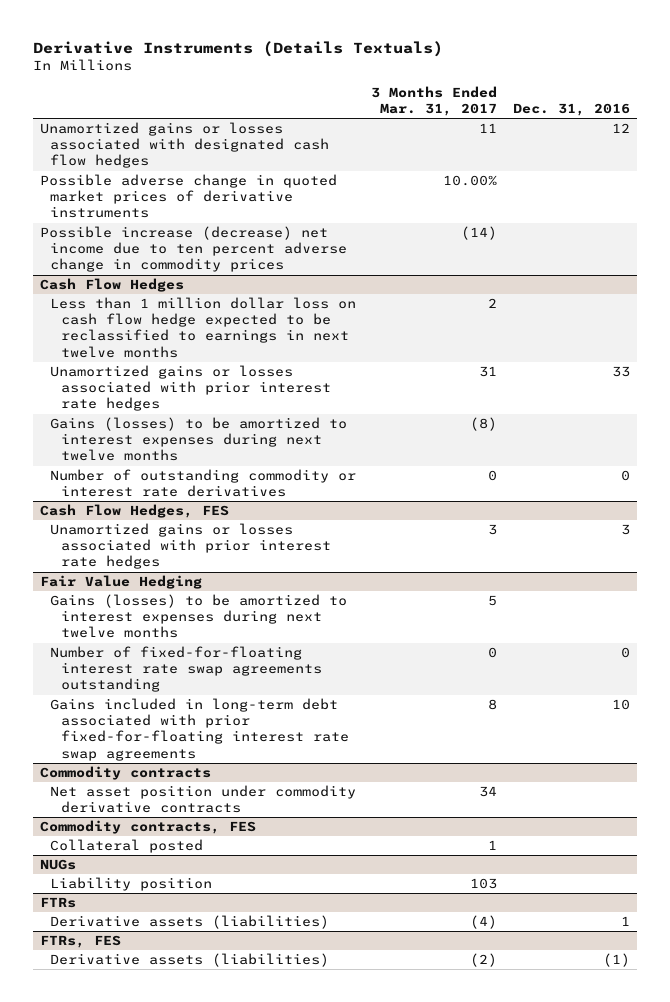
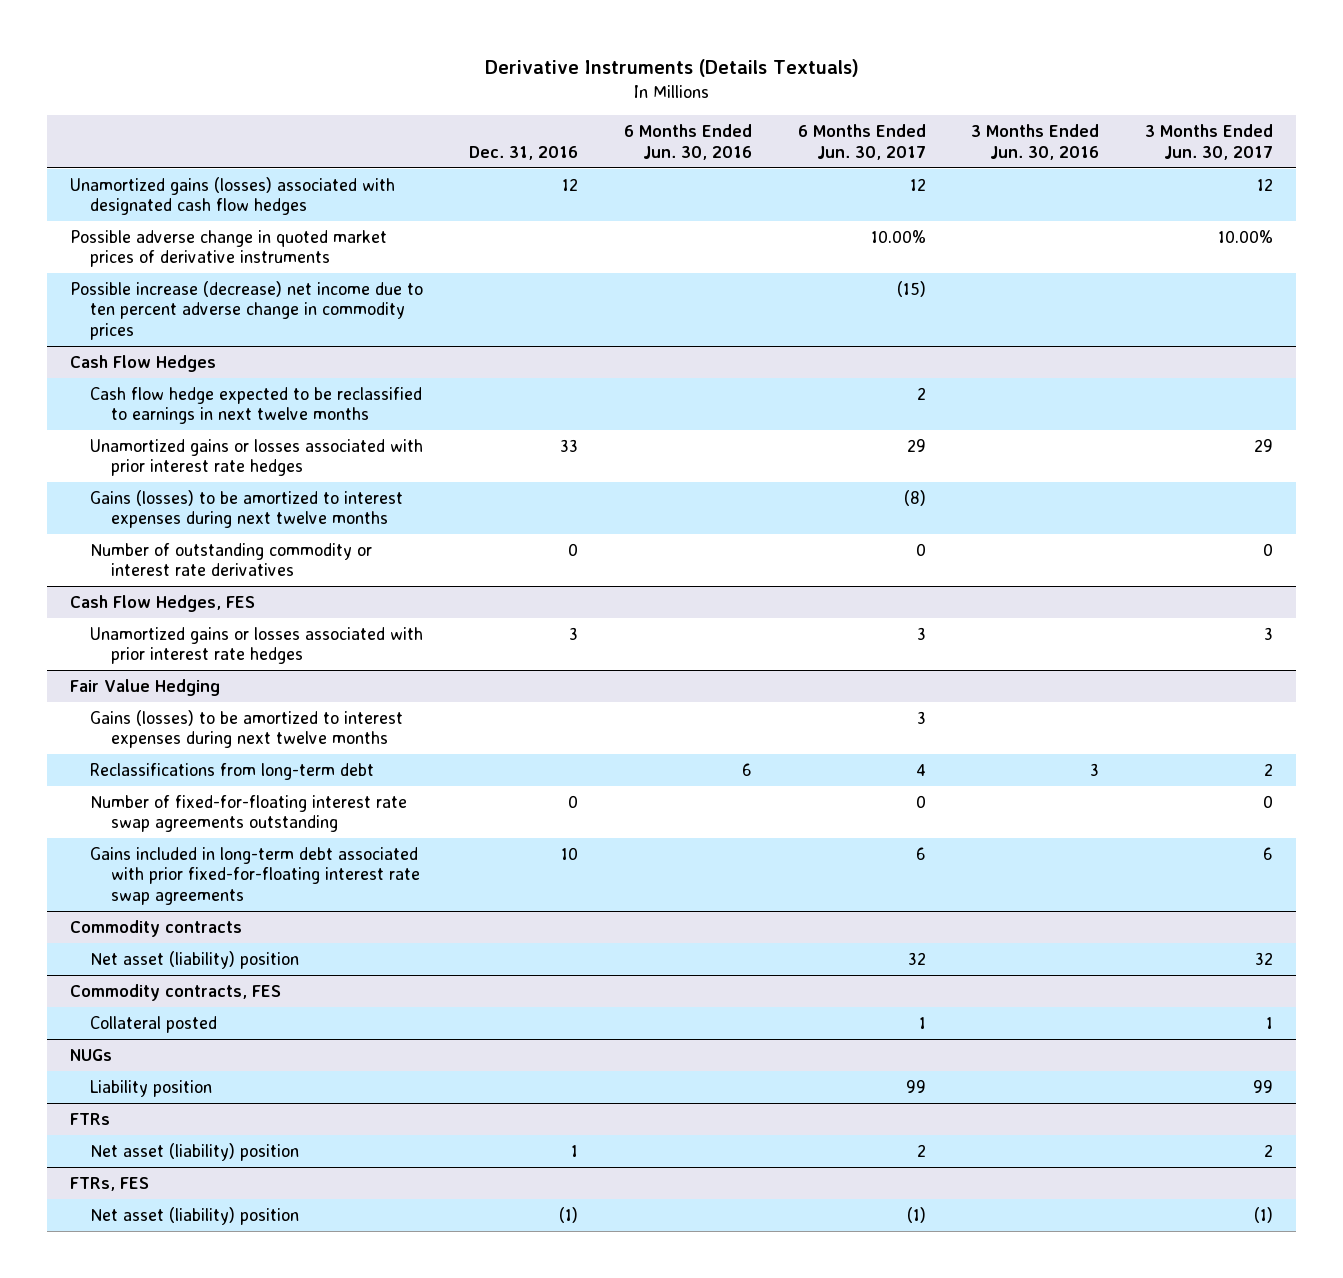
[371,85,498,117] 3 Months Ended Mar. 31, 2017 -> none
none -> [623,124,752,160] 6 Months Ended Jun. 30, 2016
none -> [797,124,926,160] 6 Months Ended Jun. 30, 2017
none -> [971,124,1100,160] 3 Months Ended Jun. 30, 2016
none -> [1145,124,1274,160] 3 Months Ended Jun. 30, 2017
[40,122,330,169] Unamortized gains or losses associated with designated cash flow hedges -> [70,176,396,216] Unamortized gains (losses) associated with designated cash flow hedges
[50,297,357,358] Less than 1 million dollar loss on cash flow hedge expected to be reclassified to earnings in next twelve months -> [90,386,423,425] Cash flow hedge expected to be reclassified to earnings in next twelve months
none -> [90,762,375,780] Reclassifications from long-term debt
[50,785,357,814] Net asset position under commodity derivative contracts -> none
none -> [90,950,300,969] Net asset (liability) position
[50,915,330,930] Derivative assets (liabilities) -> [90,1142,300,1161] Net asset (liability) position
[50,953,330,968] Derivative assets (liabilities) -> [90,1206,300,1225] Net asset (liability) position

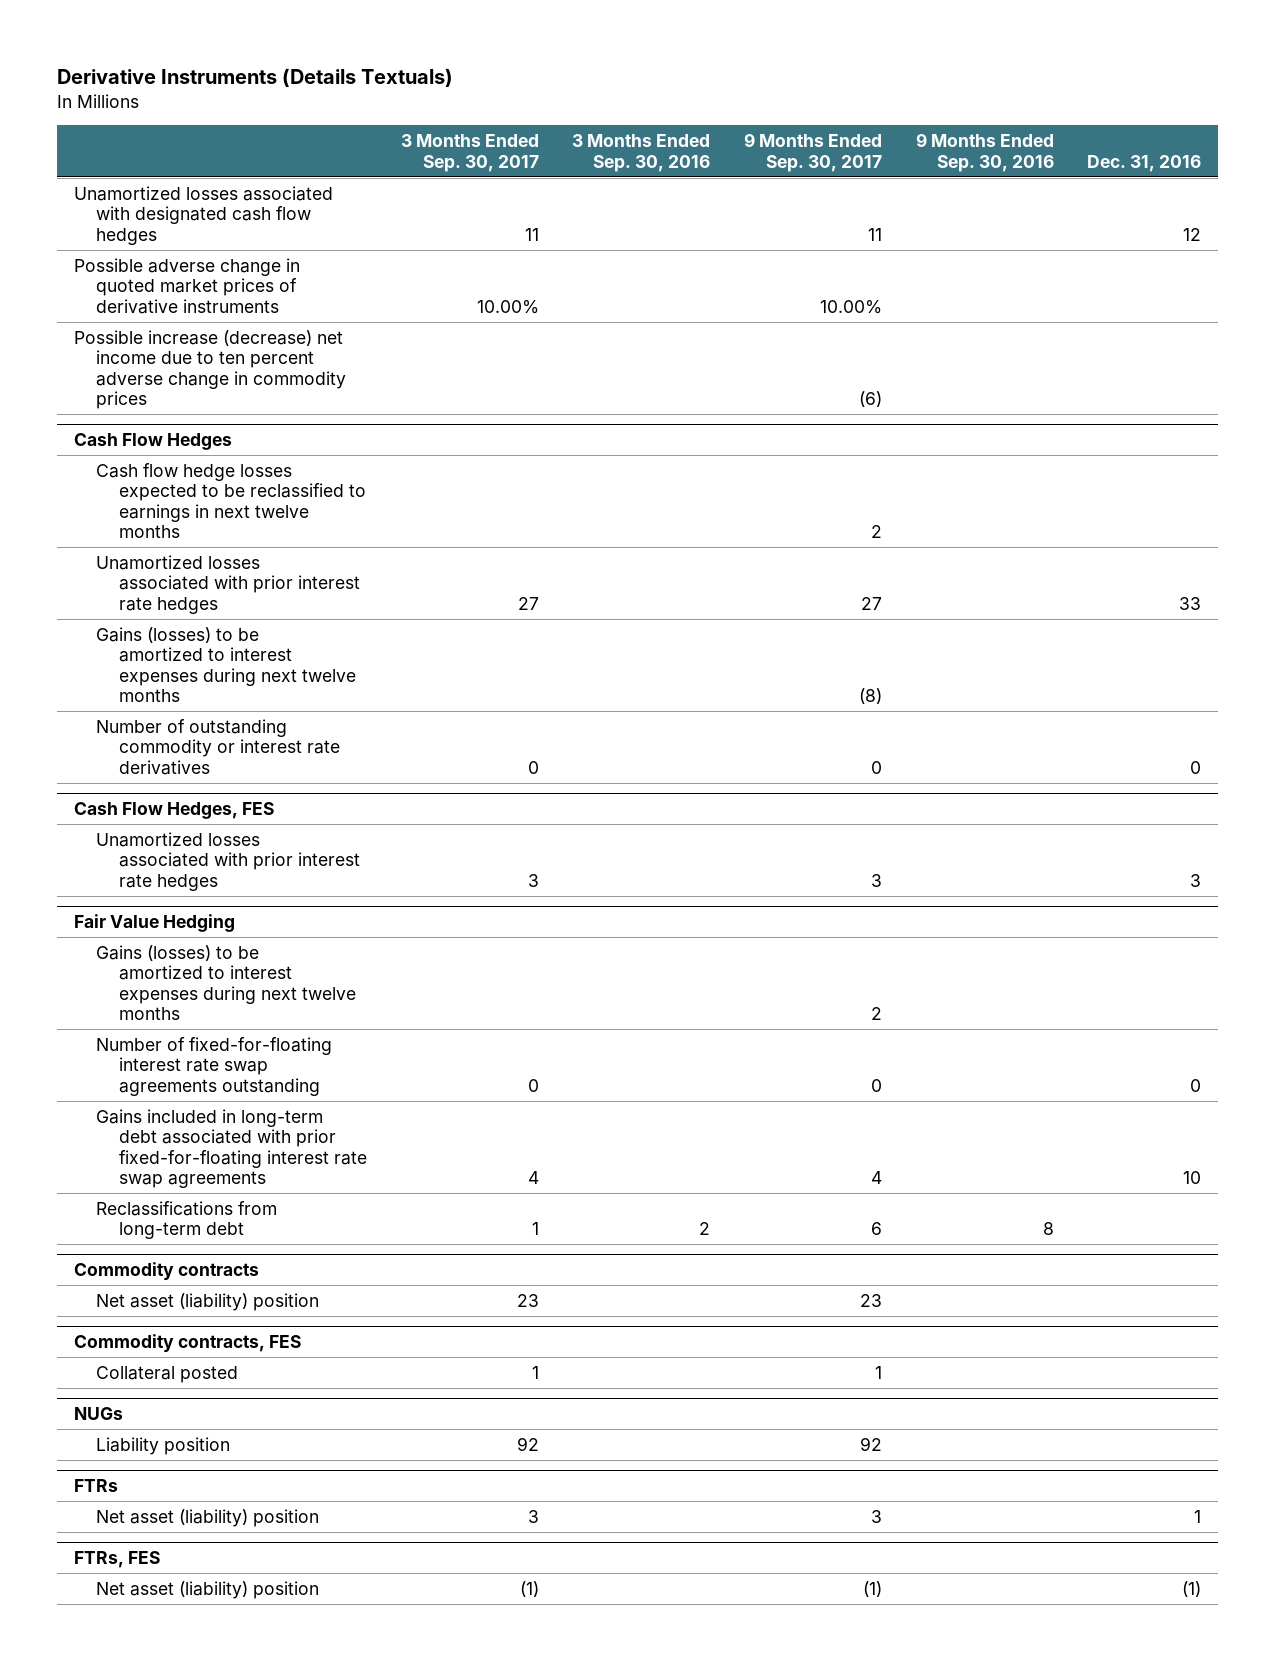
[623,124,752,160] 6 Months Ended Jun. 30, 2016 -> none
[797,124,926,160] 6 Months Ended Jun. 30, 2017 -> none
[971,124,1100,160] 3 Months Ended Jun. 30, 2016 -> none
[1145,124,1274,160] 3 Months Ended Jun. 30, 2017 -> none
none -> [400,134,539,172] 3 Months Ended Sep. 30, 2017
none -> [572,134,711,172] 3 Months Ended Sep. 30, 2016
none -> [744,133,883,172] 9 Months Ended Sep. 30, 2017
none -> [915,133,1054,172] 9 Months Ended Sep. 30, 2016
[70,176,396,216] Unamortized gains (losses) associated with designated cash flow hedges -> [73,185,333,245] Unamortized losses associated with designated cash flow hedges
[90,386,423,425] Cash flow hedge expected to be reclassified to earnings in next twelve months -> [96,462,366,538] Cash flow hedge losses expected to be reclassified to earnings in next twelve months
[90,438,424,477] Unamortized gains or losses associated with prior interest rate hedges -> [96,554,360,614] Unamortized losses associated with prior interest rate hedges
[90,626,424,665] Unamortized gains or losses associated with prior interest rate hedges -> [96,831,360,891] Unamortized losses associated with prior interest rate hedges
[90,762,375,780] Reclassifications from long-term debt -> [96,1200,278,1240] Reclassifications from long-term debt

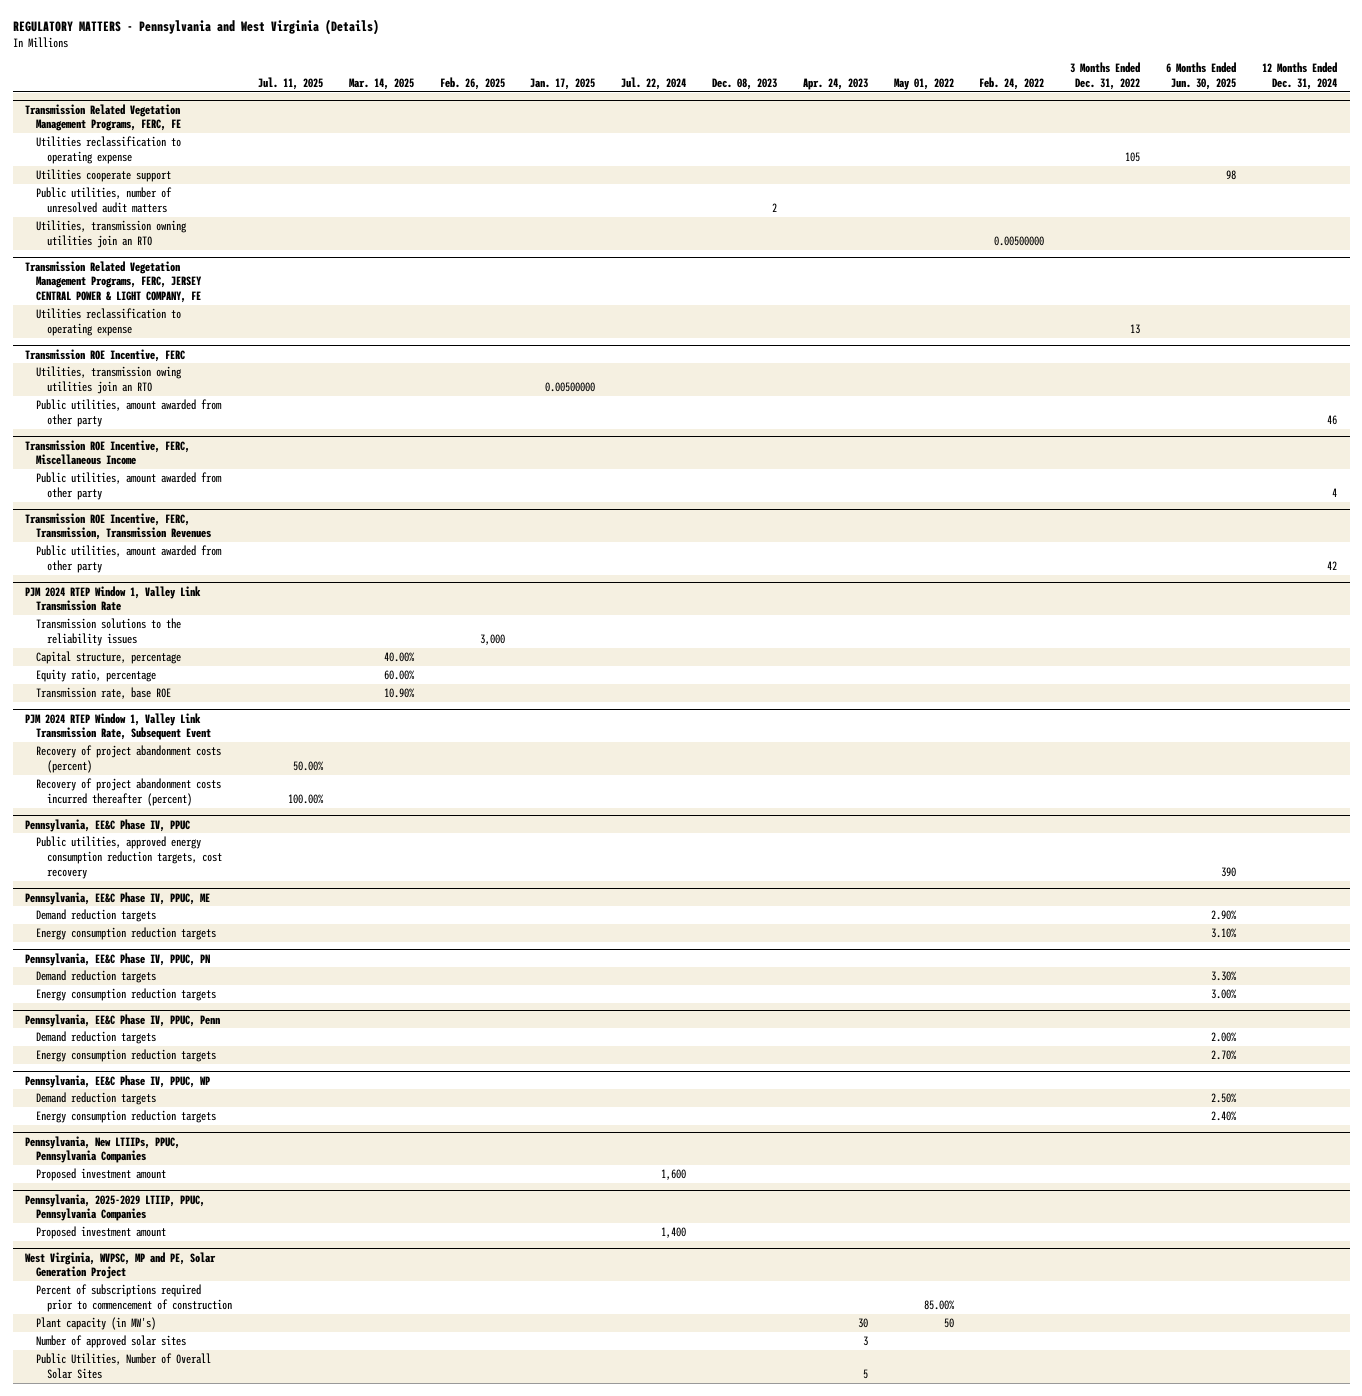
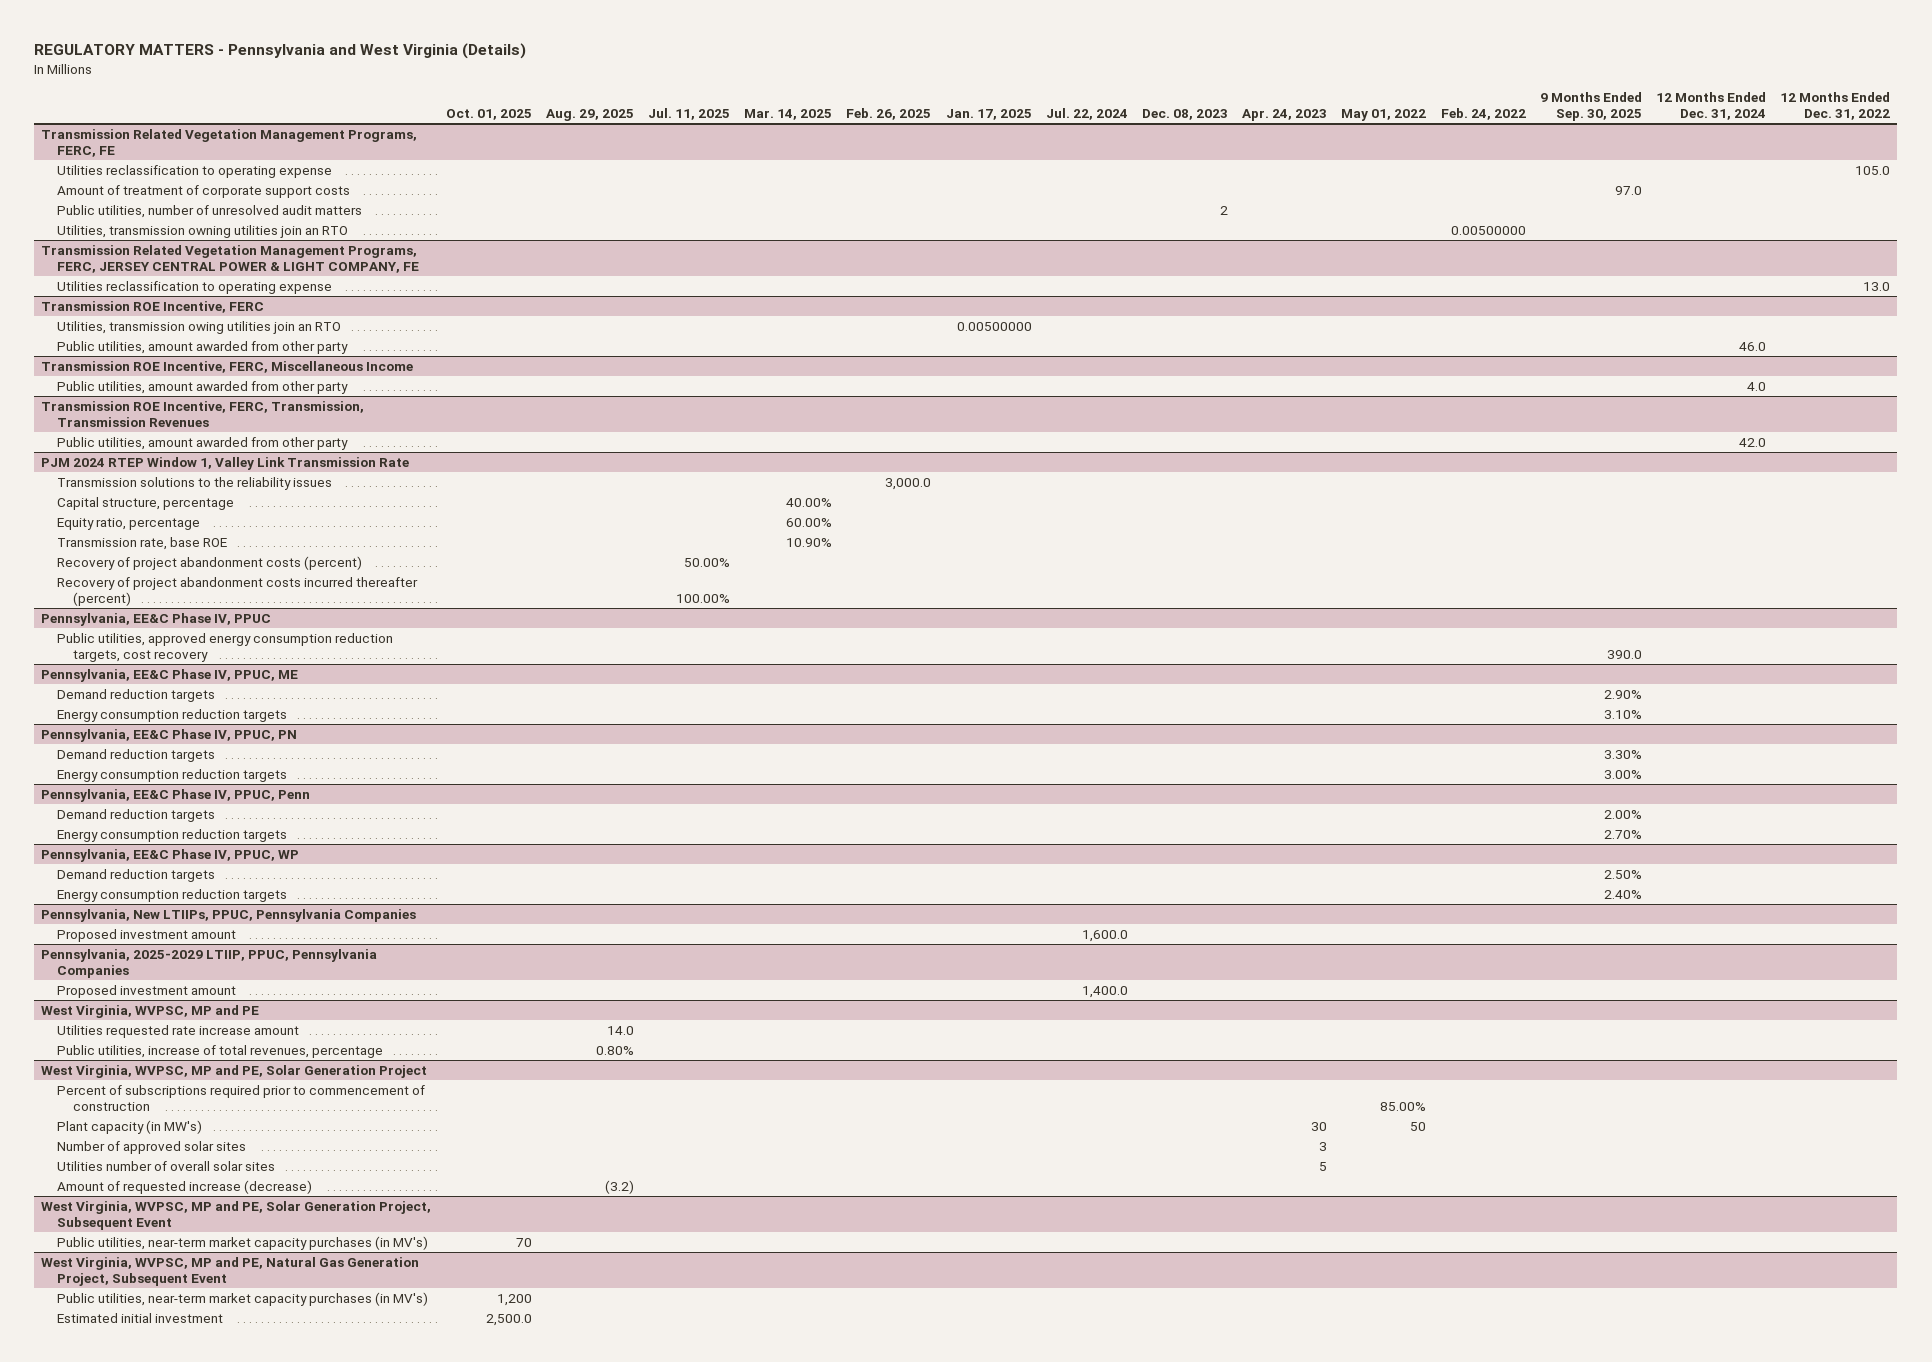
[1070,61,1141,90] 3 Months Ended Dec. 31, 2022 -> none
[1165,61,1236,90] 6 Months Ended Jun. 30, 2025 -> none
none -> [445,109,532,121] Oct. 01, 2025
none -> [545,109,634,122] Aug. 29, 2025
none -> [1539,92,1642,122] 9 Months Ended Sep. 30, 2025
none -> [1780,92,1891,121] 12 Months Ended Dec. 31, 2022
[36,169,172,183] Utilities cooperate support -> none
none -> [57,184,351,198] Amount of treatment of corporate support costs
[1326,414,1337,425] 46 -> [1739,341,1767,351] 46.0
[1331,487,1337,497] 4 -> [1747,381,1767,391] 4.0
[1326,560,1337,570] 42 -> [1739,437,1767,447] 42.0
[479,633,505,645] 3,000 -> [885,477,932,490] 3,000.0
[25,712,212,741] PJM 2024 RTEP Window 1, Valley Link Transmission Rate, Subsequent Event -> none
[36,745,222,773] Recovery of project abandonment costs (percent) -> none
[36,778,222,806] Recovery of project abandonment costs incurred thereafter (percent) -> none
none -> [57,555,363,570] Recovery of project abandonment costs (percent)
none -> [57,576,419,606] Recovery of project abandonment costs incurred thereafter (percent)
[661,1169,687,1181] 1,600 -> [1081,929,1128,942] 1,600.0
[661,1227,687,1239] 1,400 -> [1081,985,1128,998] 1,400.0
none -> [41,1004,260,1018] West Virginia, WVPSC, MP and PE
none -> [57,1024,300,1038] Utilities requested rate increase amount
none -> [57,1044,384,1058] Public utilities, increase of total revenues, percentage
[36,1353,212,1379] Public Utilities, Number of Overall Solar Sites -> [57,1160,276,1171] Utilities number of overall solar sites
none -> [57,1179,313,1194] Amount of requested increase (decrease)
none -> [41,1200,432,1230] West Virginia, WVPSC, MP and PE, Solar Generation Project, Subsequent Event
none -> [57,1235,429,1250] Public utilities, near-term market capacity purchases (in MV's)
none -> [41,1256,420,1286] West Virginia, WVPSC, MP and PE, Natural Gas Generation Project, Subsequent Event
none -> [57,1291,429,1306] Public utilities, near-term market capacity purchases (in MV's)
none -> [57,1312,224,1323] Estimated initial investment

